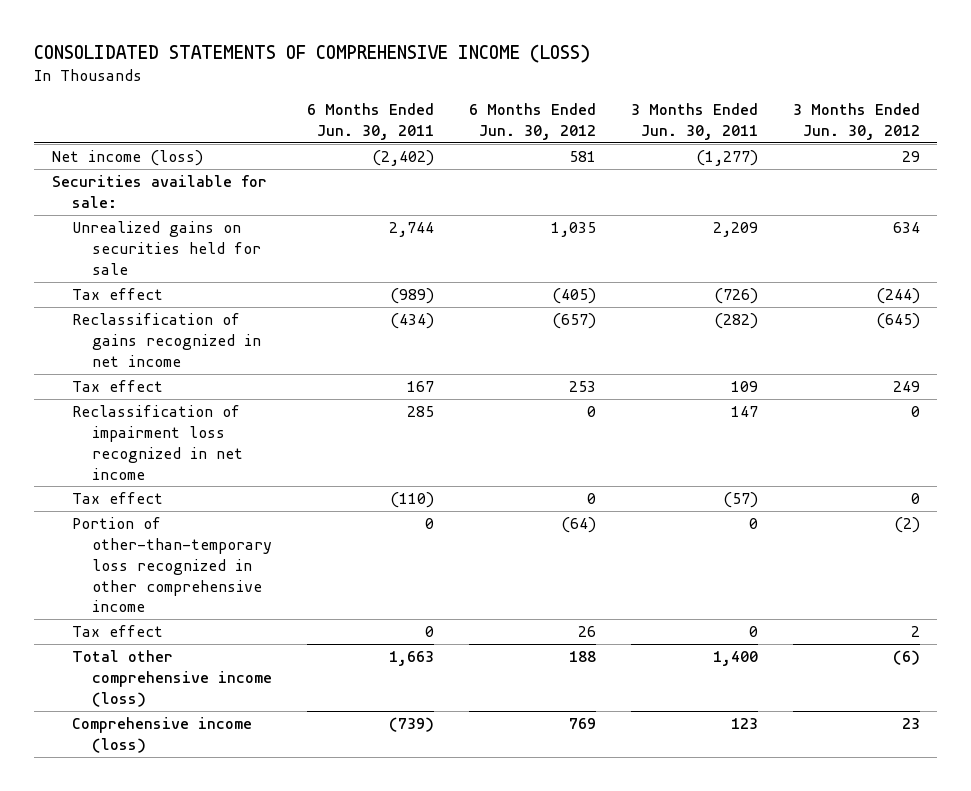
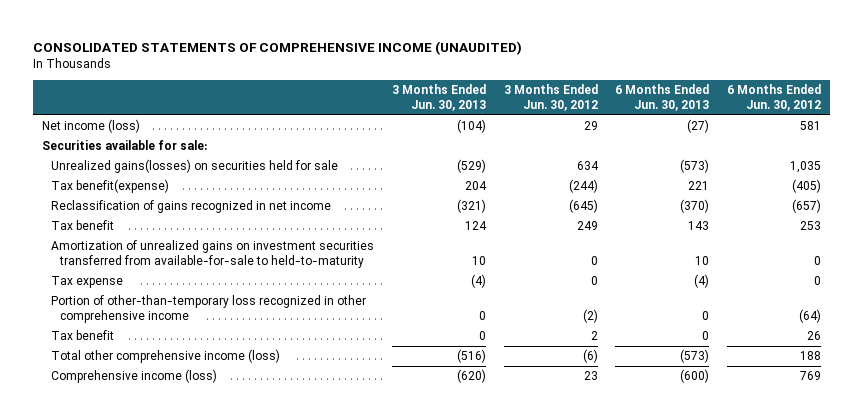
[34,44,591,64] CONSOLIDATED STATEMENTS OF COMPREHENSIVE INCOME (LOSS) -> [33,40,523,55] CONSOLIDATED STATEMENTS OF COMPREHENSIVE INCOME (UNAUDITED)
[306,103,434,141] 6 Months Ended Jun. 30, 2011 -> none
[630,103,758,141] 3 Months Ended Jun. 30, 2011 -> none
none -> [391,83,486,111] 3 Months Ended Jun. 30, 2013
none -> [615,83,710,111] 6 Months Ended Jun. 30, 2013
[71,220,261,275] Unrealized gains on securities held for sale -> [51,159,339,174] Unrealized gains(losses) on securities held for sale
[71,287,163,300] Tax effect -> [51,179,170,194] Tax benefit(expense)
[71,404,243,480] Reclassification of impairment loss recognized in net income -> none
[71,491,163,504] Tax effect -> none
[71,379,163,392] Tax effect -> [51,220,115,231] Tax benefit
none -> [51,240,375,269] Amortization of unrealized gains on investment securities transferred from available-for-sale to held-to-maturity
none -> [51,276,124,289] Tax expense
[71,624,163,637] Tax effect -> [51,330,115,341] Tax benefit

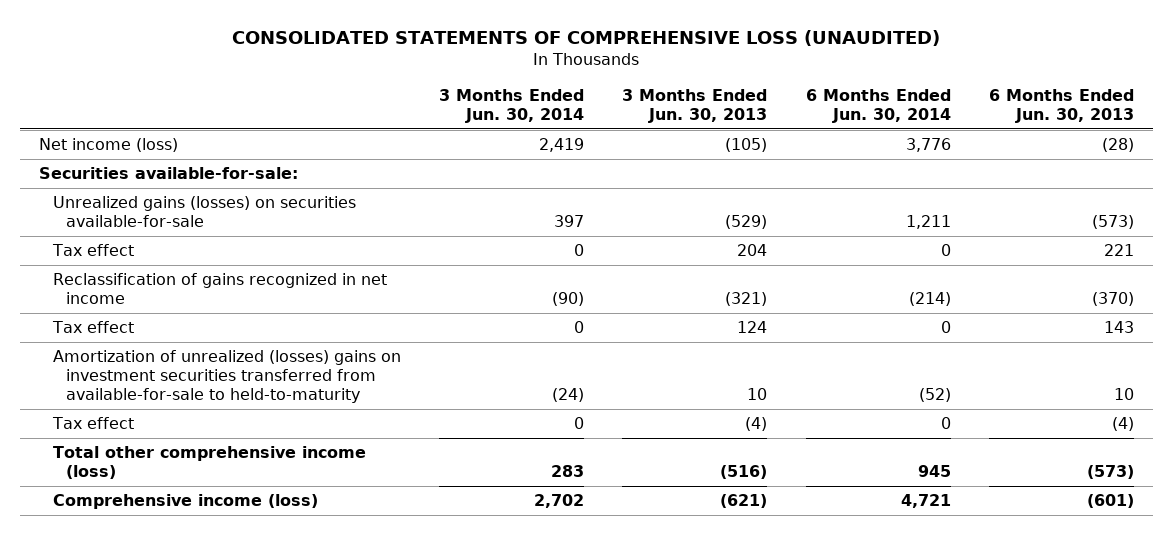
[33,40,523,55] CONSOLIDATED STATEMENTS OF COMPREHENSIVE INCOME (UNAUDITED) -> [232,29,941,46] CONSOLIDATED STATEMENTS OF COMPREHENSIVE LOSS (UNAUDITED)
[503,83,598,111] 3 Months Ended Jun. 30, 2012 -> none
[727,83,822,111] 6 Months Ended Jun. 30, 2012 -> none
none -> [438,88,584,123] 3 Months Ended Jun. 30, 2014
none -> [805,88,951,123] 6 Months Ended Jun. 30, 2014
[456,119,486,134] (104) -> [725,138,768,153] (105)
[687,119,710,134] (27) -> [1101,138,1134,153] (28)
[42,140,208,151] Securities available for sale: -> [39,167,299,180] Securities available-for-sale:
[51,159,339,174] Unrealized gains(losses) on securities held for sale -> [52,196,356,228] Unrealized gains (losses) on securities available-for-sale
[51,179,170,194] Tax benefit(expense) -> [51,244,134,257] Tax effect
[51,295,367,324] Portion of other-than-temporary loss recognized in other comprehensive income -> none
[51,330,115,341] Tax benefit -> none
[51,220,115,231] Tax benefit -> [51,321,134,334] Tax effect
[51,240,375,269] Amortization of unrealized gains on investment securities transferred from available-for-sale to held-to-maturity -> [52,350,401,404] Amortization of unrealized (losses) gains on investment securities transferred from available-for-sale to held-to-maturity
[51,276,124,289] Tax expense -> [51,417,134,430] Tax effect
[456,369,486,384] (620) -> [720,494,768,509] (621)
[680,369,710,384] (600) -> [1086,494,1134,509] (601)

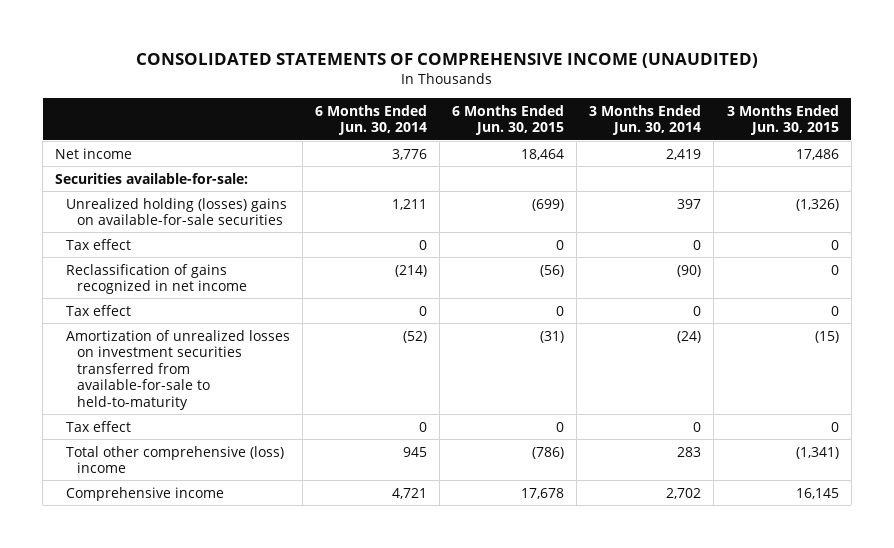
[232,29,941,46] CONSOLIDATED STATEMENTS OF COMPREHENSIVE LOSS (UNAUDITED) -> [135,52,758,68] CONSOLIDATED STATEMENTS OF COMPREHENSIVE INCOME (UNAUDITED)
[622,88,768,123] 3 Months Ended Jun. 30, 2013 -> none
[988,88,1134,123] 6 Months Ended Jun. 30, 2013 -> none
none -> [452,104,565,136] 6 Months Ended Jun. 30, 2015
none -> [726,104,839,136] 3 Months Ended Jun. 30, 2015
[39,138,179,153] Net income (loss) -> [55,147,133,159] Net income
[52,196,356,228] Unrealized gains (losses) on securities available-for-sale -> [65,197,287,226] Unrealized holding (losses) gains on available-for-sale securities
[52,350,401,404] Amortization of unrealized (losses) gains on investment securities transferred from available-for-sale to held-to-maturity -> [65,329,290,410] Amortization of unrealized losses on investment securities transferred from available-for-sale to held-to-maturity
[52,446,366,480] Total other comprehensive income (loss) -> [65,445,284,474] Total other comprehensive (loss) income
[52,494,318,510] Comprehensive income (loss) -> [65,486,224,501] Comprehensive income

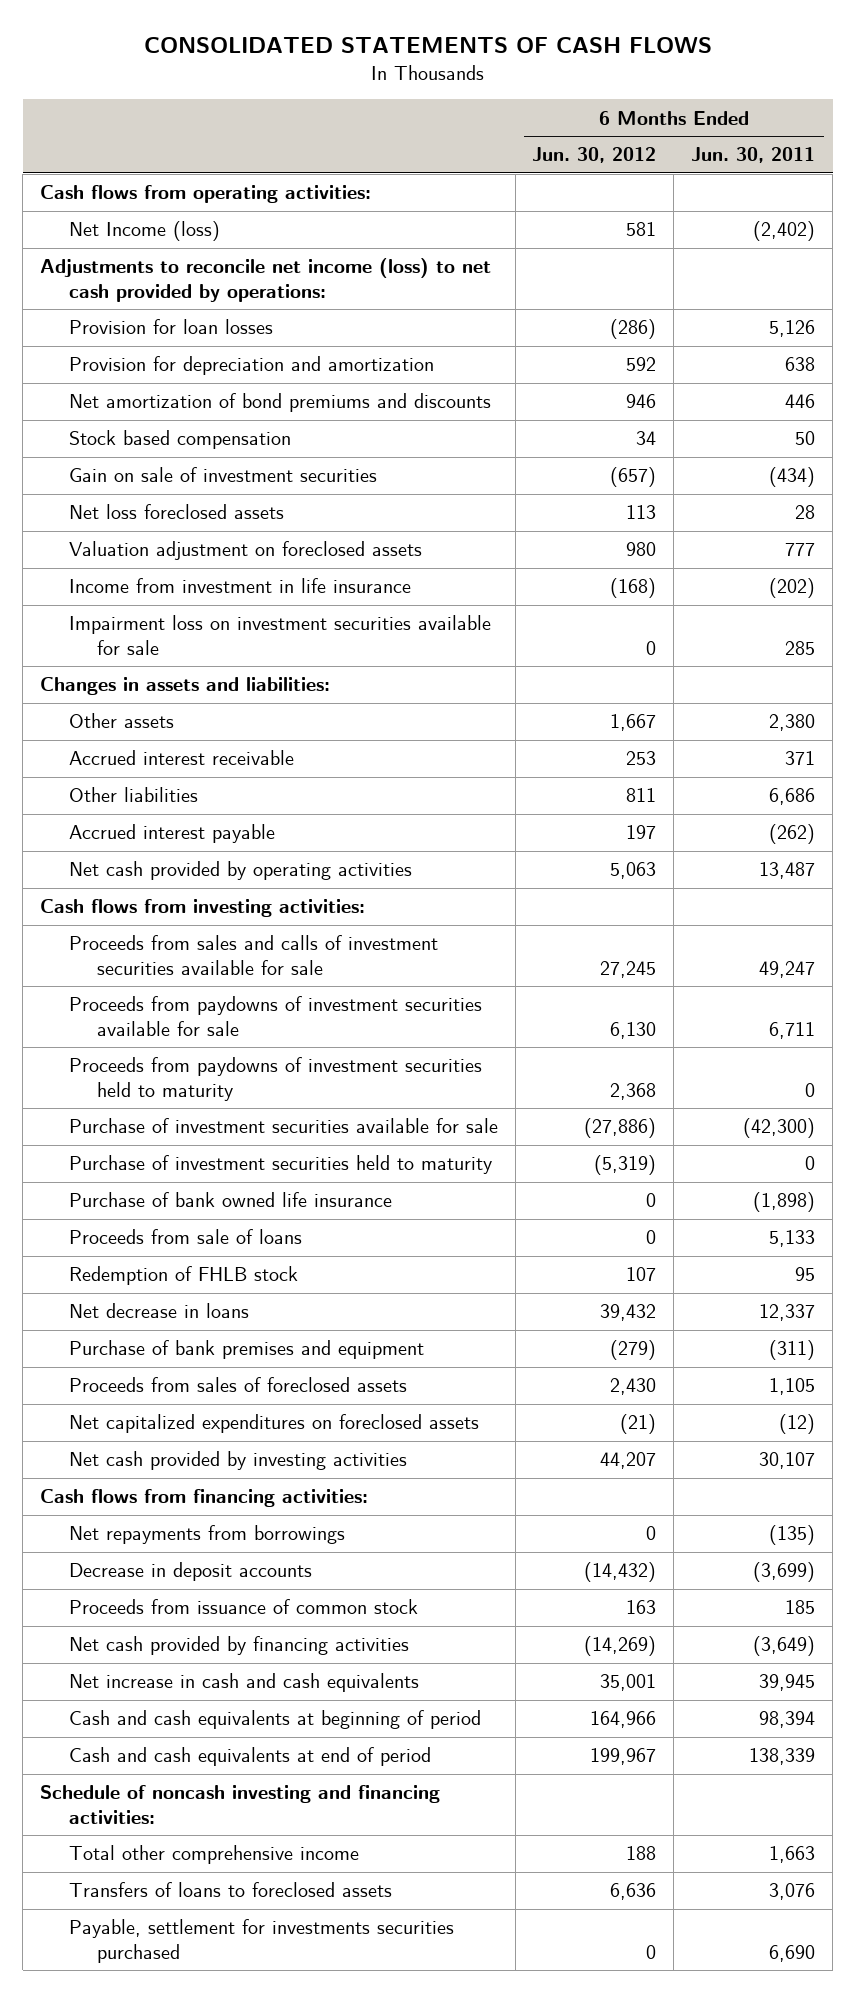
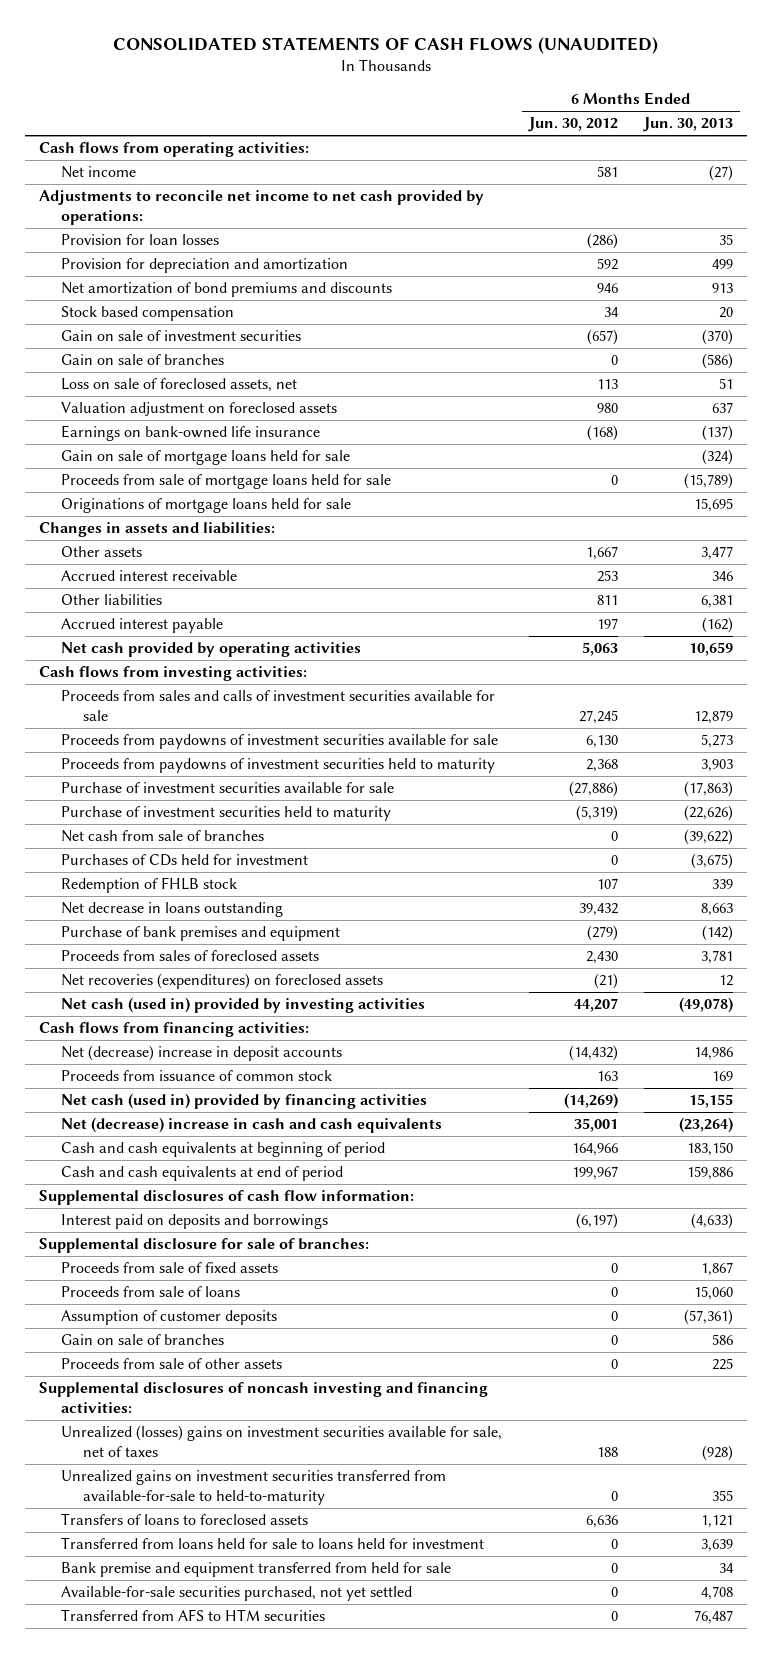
[143,37,712,54] CONSOLIDATED STATEMENTS OF CASH FLOWS -> [113,36,659,54] CONSOLIDATED STATEMENTS OF CASH FLOWS (UNAUDITED)
[691,147,816,164] Jun. 30, 2011 -> none
none -> [643,117,734,133] Jun. 30, 2013
[68,221,220,242] Net Income (loss) -> [60,166,136,179] Net income
[40,258,492,302] Adjustments to reconcile net income (loss) to net cash provided by operations: -> [38,190,484,226] Adjustments to reconcile net income to net cash provided by operations:
none -> [60,354,224,366] Gain on sale of branches
[68,504,284,520] Net loss foreclosed assets -> [60,378,297,393] Loss on sale of foreclosed assets, net
[68,615,491,655] Impairment loss on investment securities available for sale -> none
[68,578,411,594] Income from investment in life insurance -> [60,425,320,442] Earnings on bank-owned life insurance
none -> [60,450,350,466] Gain on sale of mortgage loans held for sale
none -> [60,474,391,490] Proceeds from sale of mortgage loans held for sale
none -> [60,498,351,514] Originations of mortgage loans held for sale
[68,1192,392,1208] Purchase of bank owned life insurance -> [60,830,264,843] Net cash from sale of branches
none -> [60,854,308,867] Purchases of CDs held for investment
[68,1303,249,1319] Net decrease in loans -> [60,902,283,918] Net decrease in loans outstanding
[68,1414,479,1434] Net capitalized expenditures on foreclosed assets -> [60,973,383,990] Net recoveries (expenditures) on foreclosed assets
[68,1451,407,1471] Net cash provided by investing activities -> [60,997,425,1014] Net cash (used in) provided by investing activities
[68,1525,345,1545] Net repayments from borrowings -> none
[68,1562,312,1582] Decrease in deposit accounts -> [60,1045,342,1062] Net (decrease) increase in deposit accounts
[68,1636,409,1656] Net cash provided by financing activities -> [60,1093,427,1110] Net cash (used in) provided by financing activities
[68,1673,419,1693] Net increase in cash and cash equivalents -> [60,1117,442,1134] Net (decrease) increase in cash and cash equivalents
none -> [38,1190,414,1206] Supplemental disclosures of cash flow information:
none -> [60,1214,328,1230] Interest paid on deposits and borrowings
none -> [38,1238,369,1254] Supplemental disclosure for sale of branches:
none -> [60,1262,278,1274] Proceeds from sale of fixed assets
[68,1229,302,1245] Proceeds from sale of loans -> [60,1286,240,1298] Proceeds from sale of loans
none -> [60,1310,277,1326] Assumption of customer deposits
none -> [60,1334,224,1346] Gain on sale of branches
none -> [60,1358,282,1370] Proceeds from sale of other assets
[40,1785,441,1824] Schedule of noncash investing and financing activities: -> [38,1382,488,1414] Supplemental disclosures of noncash investing and financing activities:
[68,1845,359,1865] Total other comprehensive income -> [60,1425,502,1458] Unrealized (losses) gains on investment securities available for sale, net of taxes
none -> [60,1470,446,1506] Unrealized gains on investment securities transferred from available-for-sale to held-to-maturity
none -> [60,1537,484,1550] Transferred from loans held for sale to loans held for investment
none -> [60,1562,451,1578] Bank premise and equipment transferred from held for sale
[68,1919,454,1963] Payable, settlement for investments securities purchased -> [60,1586,412,1602] Available-for-sale securities purchased, not yet settled
none -> [60,1609,325,1622] Transferred from AFS to HTM securities

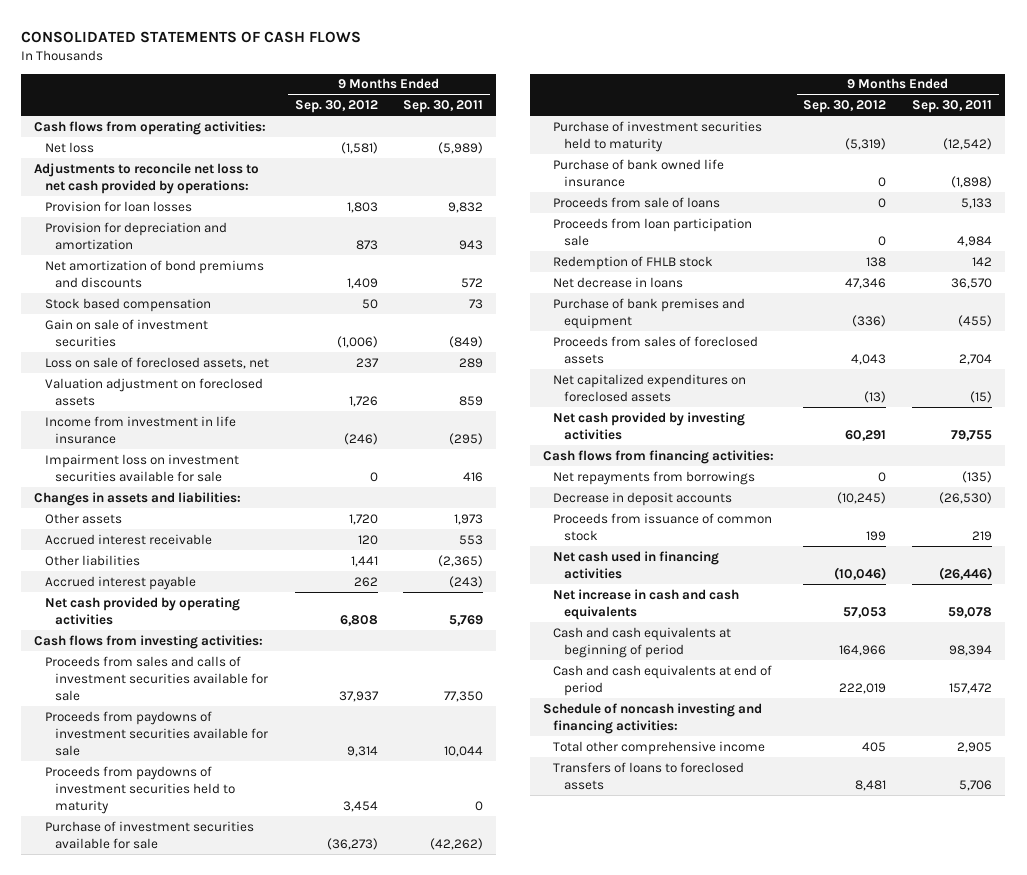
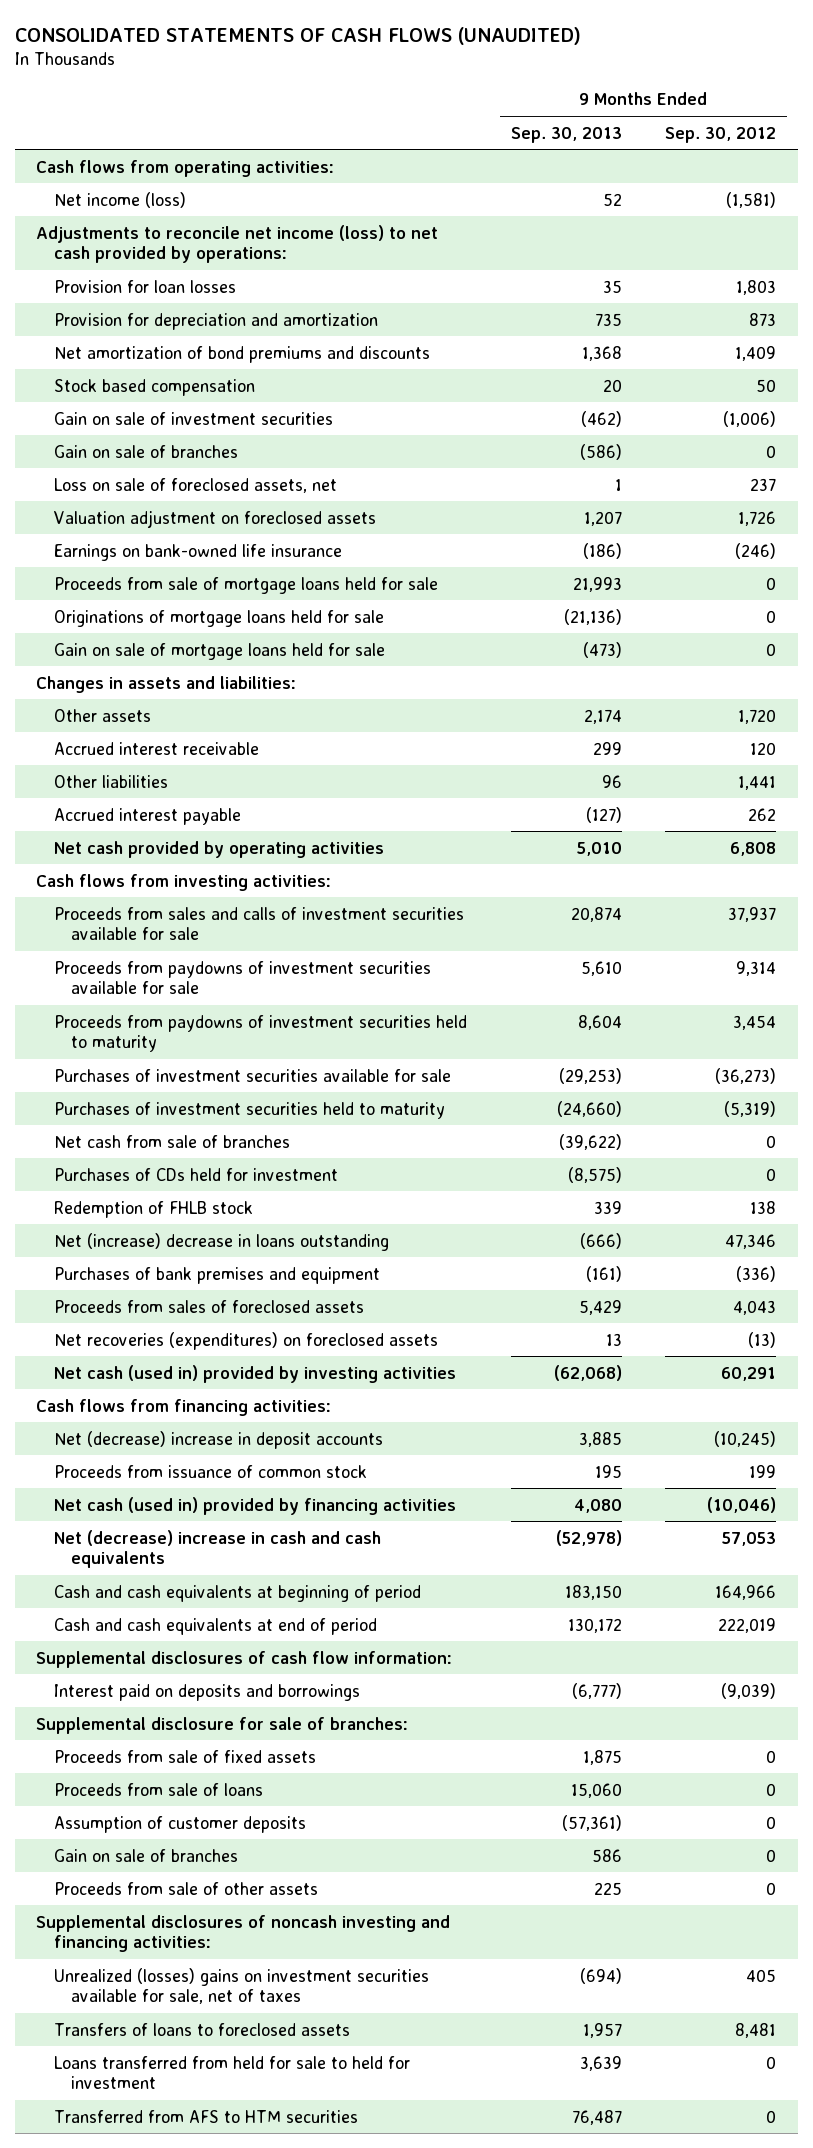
[21,31,362,44] CONSOLIDATED STATEMENTS OF CASH FLOWS -> [14,26,581,45] CONSOLIDATED STATEMENTS OF CASH FLOWS (UNAUDITED)
[403,100,484,114] Sep. 30, 2011 -> none
none -> [510,126,622,143] Sep. 30, 2013
[44,141,94,153] Net loss -> [53,191,186,208] Net income (loss)
[34,162,260,194] Adjustments to reconcile net loss to net cash provided by operations: -> [36,224,439,264] Adjustments to reconcile net income (loss) to net cash provided by operations:
none -> [53,444,238,458] Gain on sale of branches
[44,453,239,482] Impairment loss on investment securities available for sale -> none
[44,415,236,444] Income from investment in life insurance -> [53,543,342,561] Earnings on bank-owned life insurance
none -> [53,576,438,594] Proceeds from sale of mortgage loans held for sale
none -> [53,609,384,627] Originations of mortgage loans held for sale
none -> [53,642,385,660] Gain on sale of mortgage loans held for sale
[553,217,753,246] Proceeds from loan participation sale -> none
[44,820,254,849] Purchase of investment securities available for sale -> [53,1068,451,1082] Purchases of investment securities available for sale
[553,120,763,152] Purchase of investment securities held to maturity -> [53,1101,445,1119] Purchases of investment securities held to maturity
[553,158,725,187] Purchase of bank owned life insurance -> [53,1134,290,1148] Net cash from sale of branches
none -> [53,1167,338,1181] Purchases of CDs held for investment
[553,276,684,288] Net decrease in loans -> [53,1232,389,1251] Net (increase) decrease in loans outstanding
[553,297,746,329] Purchase of bank premises and equipment -> [53,1266,380,1284] Purchases of bank premises and equipment
[553,373,747,402] Net capitalized expenditures on foreclosed assets -> [53,1331,438,1350] Net recoveries (expenditures) on foreclosed assets
[553,411,746,440] Net cash provided by investing activities -> [53,1364,456,1383] Net cash (used in) provided by investing activities
[553,470,756,485] Net repayments from borrowings -> none
[553,491,733,506] Decrease in deposit accounts -> [53,1430,383,1449] Net (decrease) increase in deposit accounts
[553,550,720,579] Net cash used in financing activities -> [53,1496,456,1515] Net cash (used in) provided by financing activities
[553,588,740,620] Net increase in cash and cash equivalents -> [53,1529,381,1569] Net (decrease) increase in cash and cash equivalents
[553,740,766,755] Total other comprehensive income -> none
none -> [36,1650,453,1668] Supplemental disclosures of cash flow information:
none -> [53,1683,360,1701] Interest paid on deposits and borrowings
none -> [36,1716,409,1734] Supplemental disclosure for sale of branches:
none -> [53,1749,316,1763] Proceeds from sale of fixed assets
[553,196,721,208] Proceeds from sale of loans -> [53,1782,263,1796] Proceeds from sale of loans
none -> [53,1815,306,1833] Assumption of customer deposits
none -> [53,1848,238,1862] Gain on sale of branches
none -> [53,1881,318,1895] Proceeds from sale of other assets
[543,702,763,734] Schedule of noncash investing and financing activities: -> [36,1914,451,1953] Supplemental disclosures of noncash investing and financing activities:
none -> [53,1967,429,2005] Unrealized (losses) gains on investment securities available for sale, net of taxes
none -> [53,2055,410,2090] Loans transferred from held for sale to held for investment
none -> [53,2109,358,2123] Transferred from AFS to HTM securities

